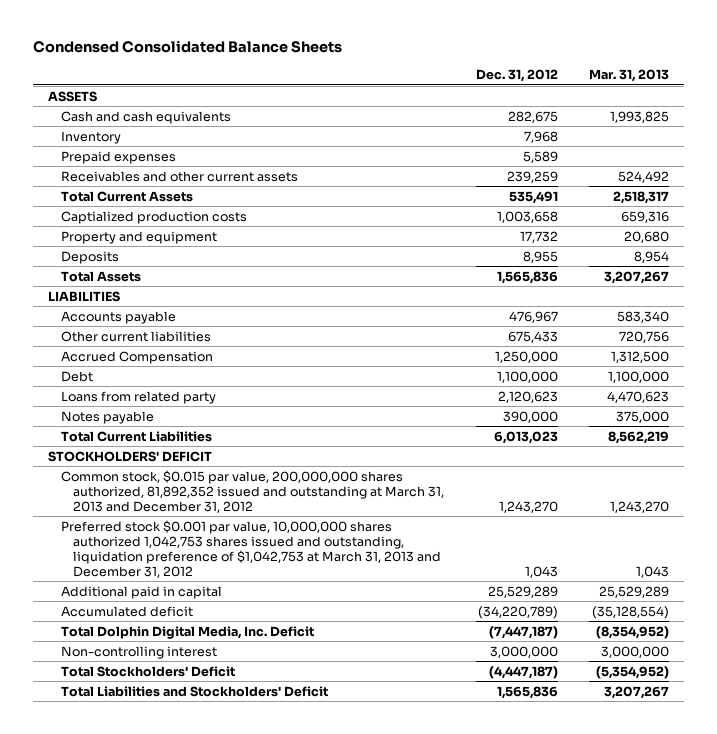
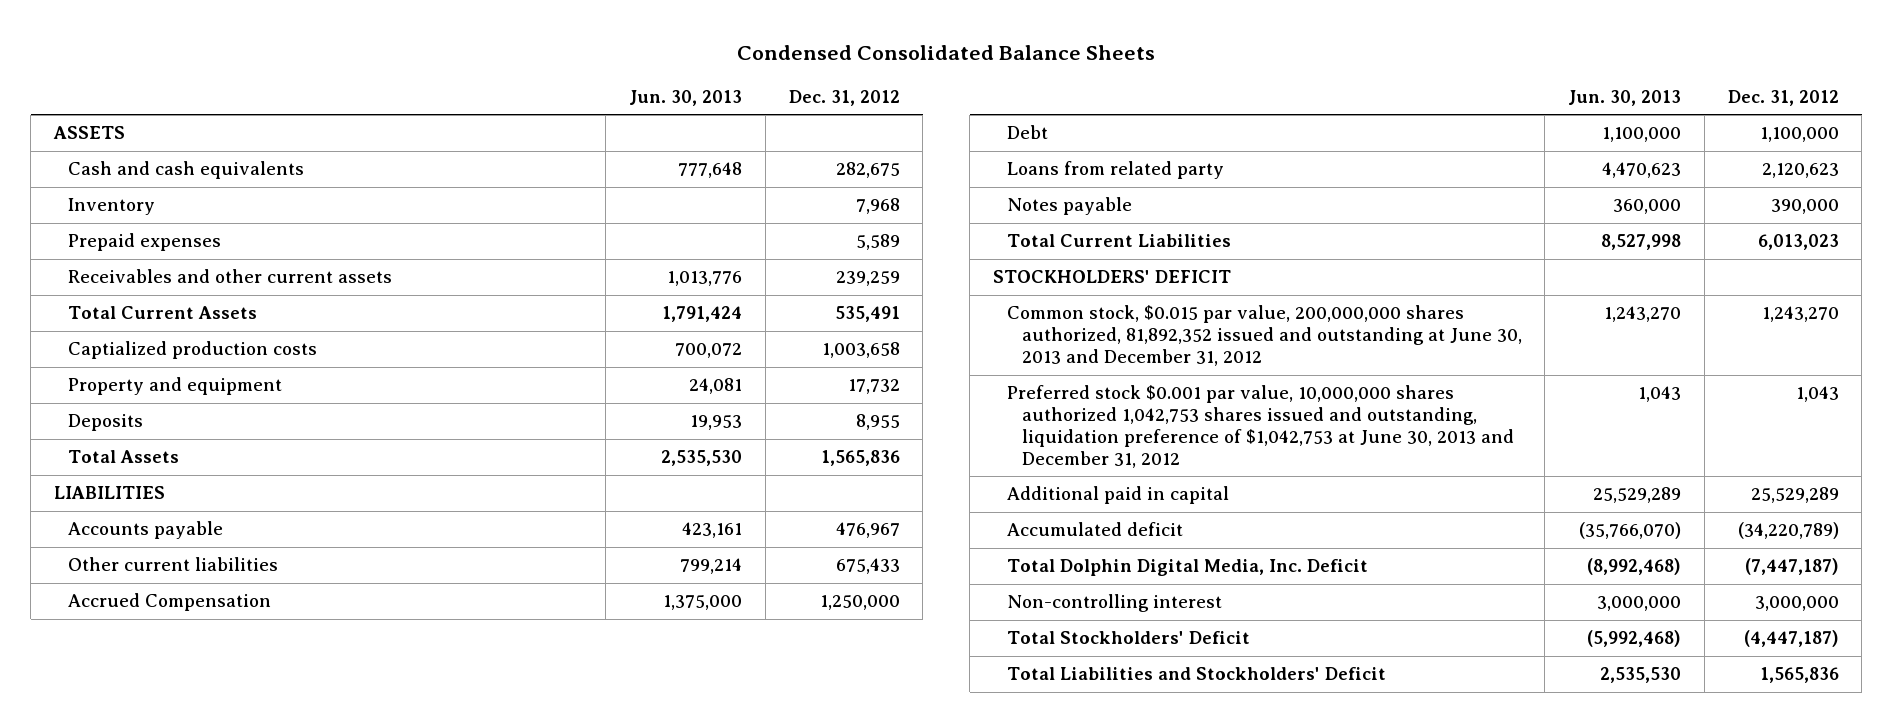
[588,69,669,83] Mar. 31, 2013 -> none
none -> [629,89,743,106] Jun. 30, 2013
[60,469,445,513] Common stock, $0.015 par value, 200,000,000 shares authorized, 81,892,352 issued and outstanding at March 31, 2013 and December 31, 2012 -> [1007,305,1522,367] Common stock, $0.015 par value, 200,000,000 shares authorized, 81,892,352 issued and outstanding at June 30, 2013 and December 31, 2012
[60,519,442,578] Preferred stock $0.001 par value, 10,000,000 shares authorized 1,042,753 shares issued and outstanding, liquidation preference of $1,042,753 at March 31, 2013 and December 31, 2012 -> [1007,385,1514,468] Preferred stock $0.001 par value, 10,000,000 shares authorized 1,042,753 shares issued and outstanding, liquidation preference of $1,042,753 at June 30, 2013 and December 31, 2012

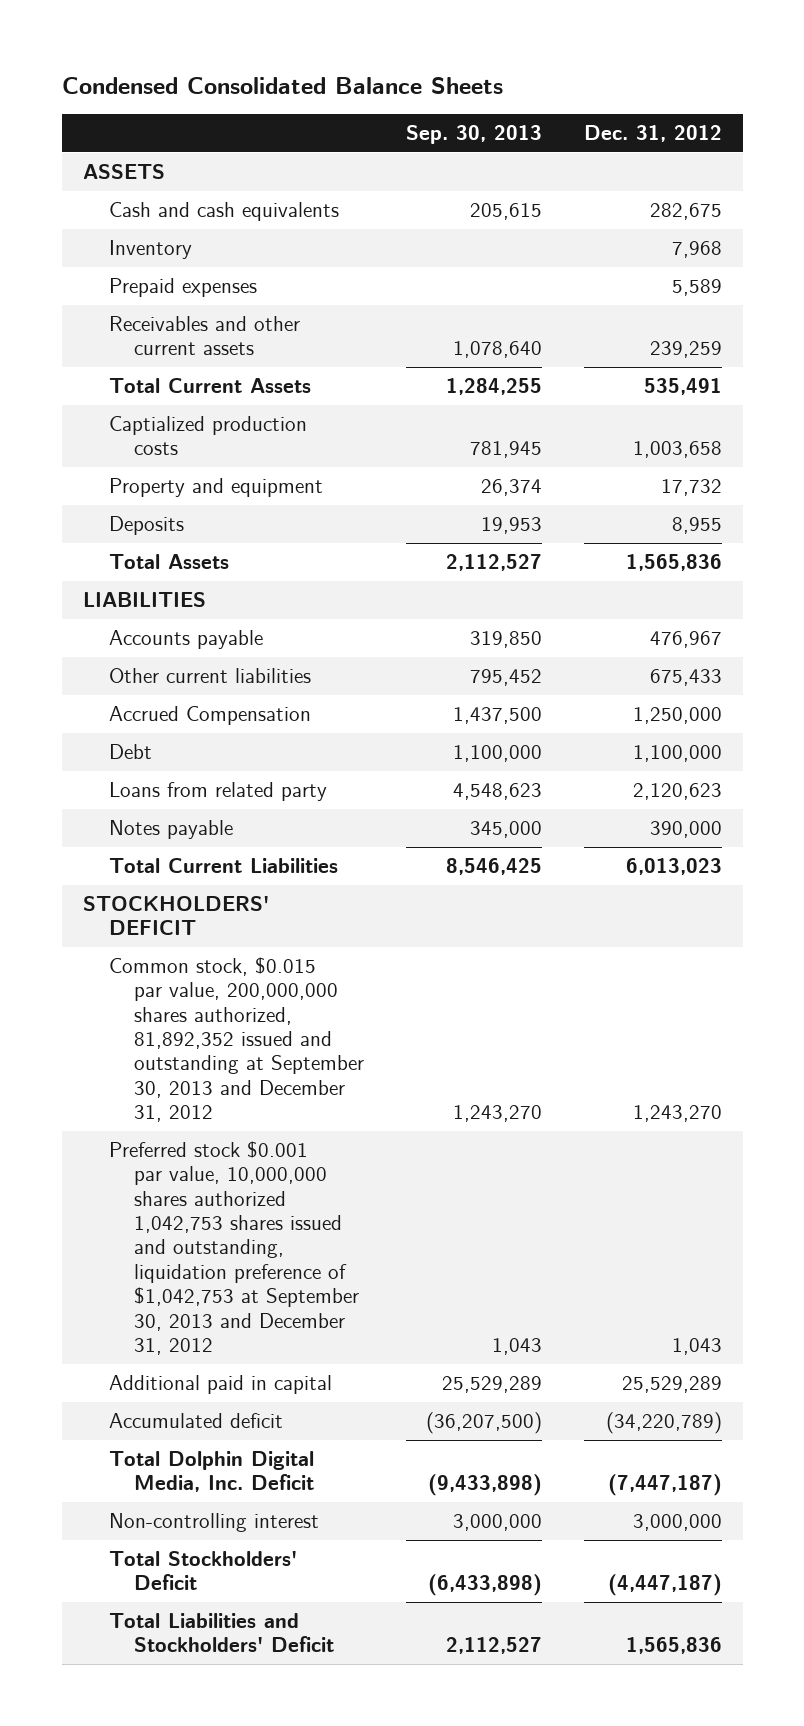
[629,89,743,106] Jun. 30, 2013 -> none
none -> [406,125,543,145] Sep. 30, 2013
[1007,305,1522,367] Common stock, $0.015 par value, 200,000,000 shares authorized, 81,892,352 issued and outstanding at June 30, 2013 and December 31, 2012 -> [108,957,365,1123] Common stock, $0.015 par value, 200,000,000 shares authorized, 81,892,352 issued and outstanding at September 30, 2013 and December 31, 2012
[1007,385,1514,468] Preferred stock $0.001 par value, 10,000,000 shares authorized 1,042,753 shares issued and outstanding, liquidation preference of $1,042,753 at June 30, 2013 and December 31, 2012 -> [108,1141,360,1355] Preferred stock $0.001 par value, 10,000,000 shares authorized 1,042,753 shares issued and outstanding, liquidation preference of $1,042,753 at September 30, 2013 and December 31, 2012

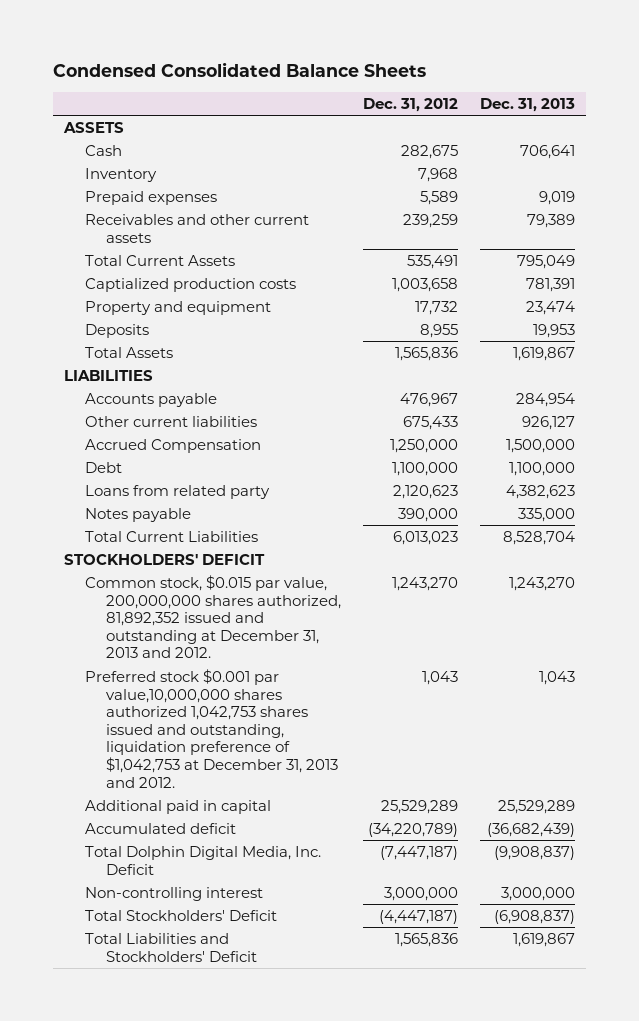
[406,125,543,145] Sep. 30, 2013 -> none
none -> [480,97,576,112] Dec. 31, 2013
[108,202,339,222] Cash and cash equivalents -> [85,144,123,156] Cash
[108,957,365,1123] Common stock, $0.015 par value, 200,000,000 shares authorized, 81,892,352 issued and outstanding at September 30, 2013 and December 31, 2012 -> [85,574,342,659] Common stock, $0.015 par value, 200,000,000 shares authorized, 81,892,352 issued and outstanding at December 31, 2013 and 2012.
[108,1141,360,1355] Preferred stock $0.001 par value, 10,000,000 shares authorized 1,042,753 shares issued and outstanding, liquidation preference of $1,042,753 at September 30, 2013 and December 31, 2012 -> [85,668,339,788] Preferred stock $0.001 par value,10,000,000 shares authorized 1,042,753 shares issued and outstanding, liquidation preference of $1,042,753 at December 31, 2013 and 2012.

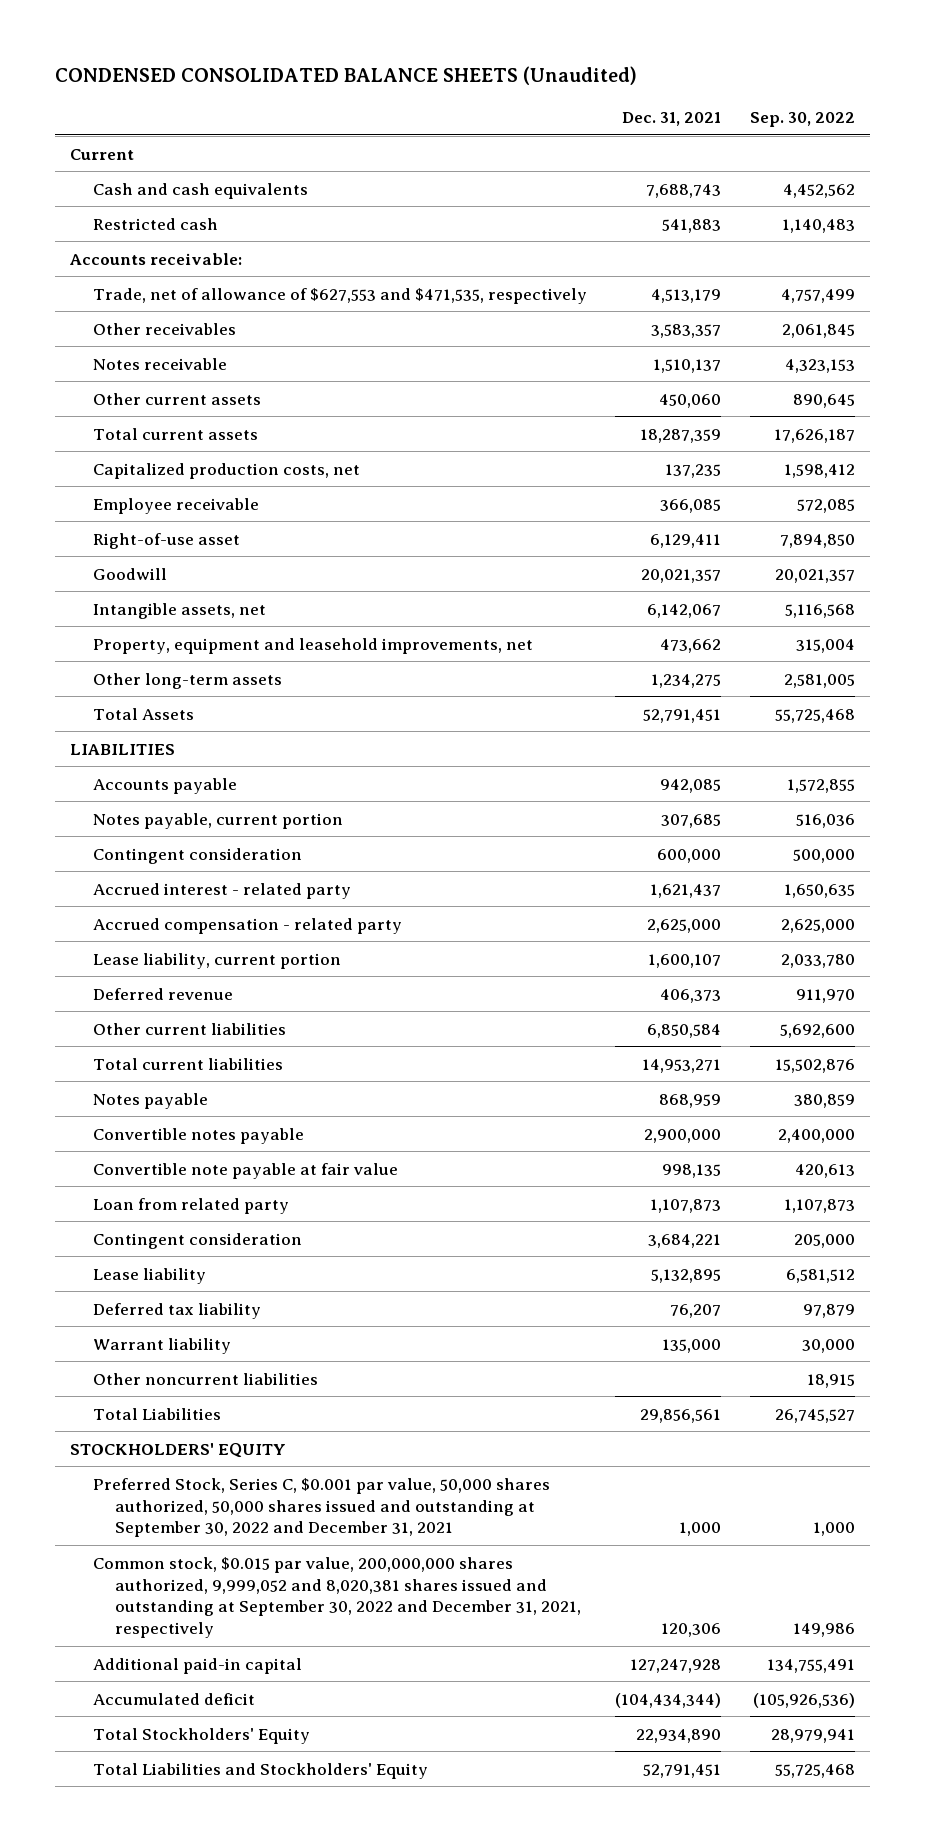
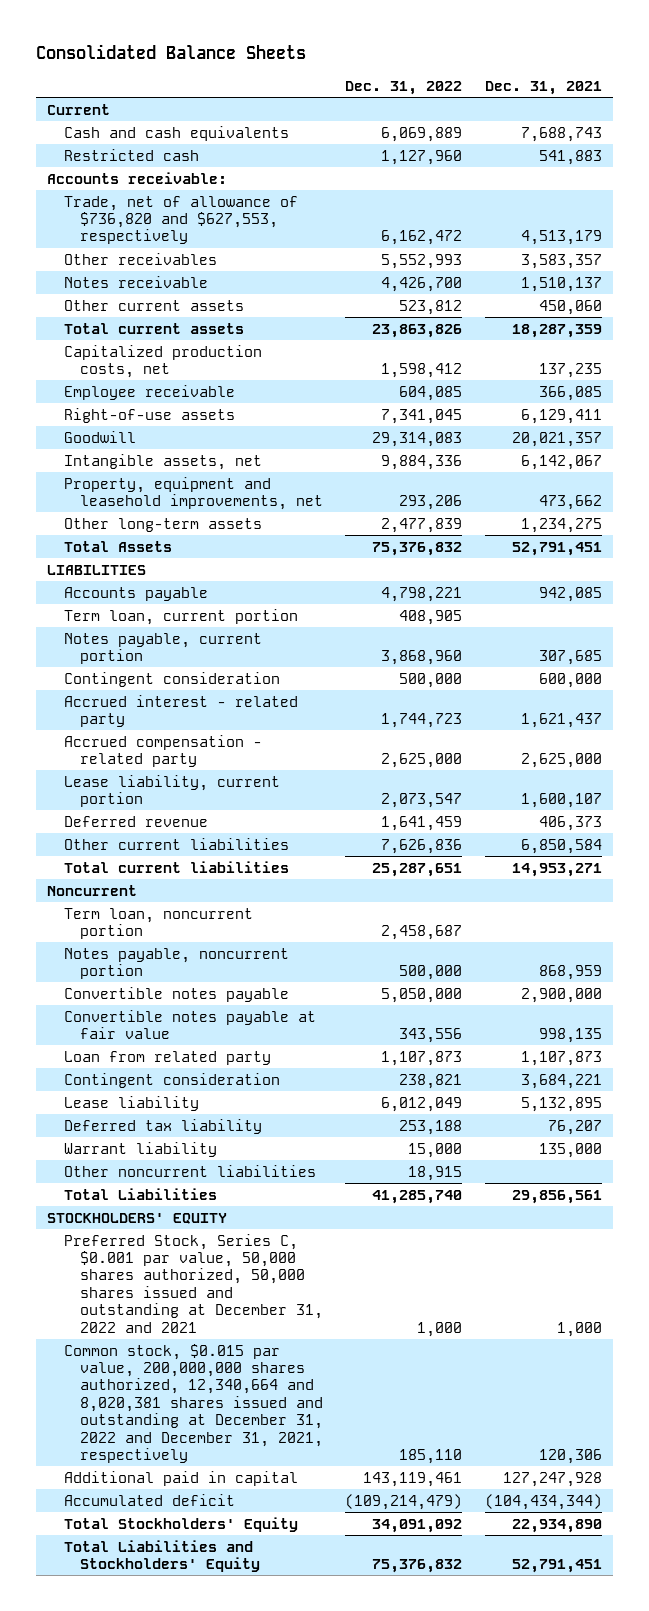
[55,65,638,85] CONDENSED CONSOLIDATED BALANCE SHEETS (Unaudited) -> [36,44,307,60] Consolidated Balance Sheets
[750,111,856,127] Sep. 30, 2022 -> none
none -> [345,80,463,95] Dec. 31, 2022
[92,287,587,304] Trade, net of allowance of $627,553 and $471,535, respectively -> [63,195,298,245] Trade, net of allowance of $736,820 and $627,553, respectively
[92,532,240,549] Right-of-use asset -> [63,407,235,423] Right-of-use assets
none -> [63,608,298,625] Term loan, current portion
none -> [47,884,138,896] Noncurrent
none -> [63,907,253,940] Term loan, noncurrent portion
[92,1092,208,1109] Notes payable -> [63,947,289,980] Notes payable, noncurrent portion
[92,1162,398,1179] Convertible note payable at fair value -> [63,1009,316,1040] Convertible notes payable at fair value
[92,1477,550,1538] Preferred Stock, Series C, $0.001 par value, 50,000 shares authorized, 50,000 shares issued and outstanding at September 30, 2022 and December 31, 2021 -> [63,1233,323,1333] Preferred Stock, Series C, $0.001 par value, 50,000 shares authorized, 50,000 shares issued and outstanding at December 31, 2022 and 2021
[92,1556,582,1639] Common stock, $0.015 par value, 200,000,000 shares authorized, 9,999,052 and 8,020,381 shares issued and outstanding at September 30, 2022 and December 31, 2021, respectively -> [63,1343,323,1464] Common stock, $0.015 par value, 200,000,000 shares authorized, 12,340,664 and 8,020,381 shares issued and outstanding at December 31, 2022 and December 31, 2021, respectively
[92,1657,302,1674] Additional paid-in capital -> [63,1470,298,1486] Additional paid in capital

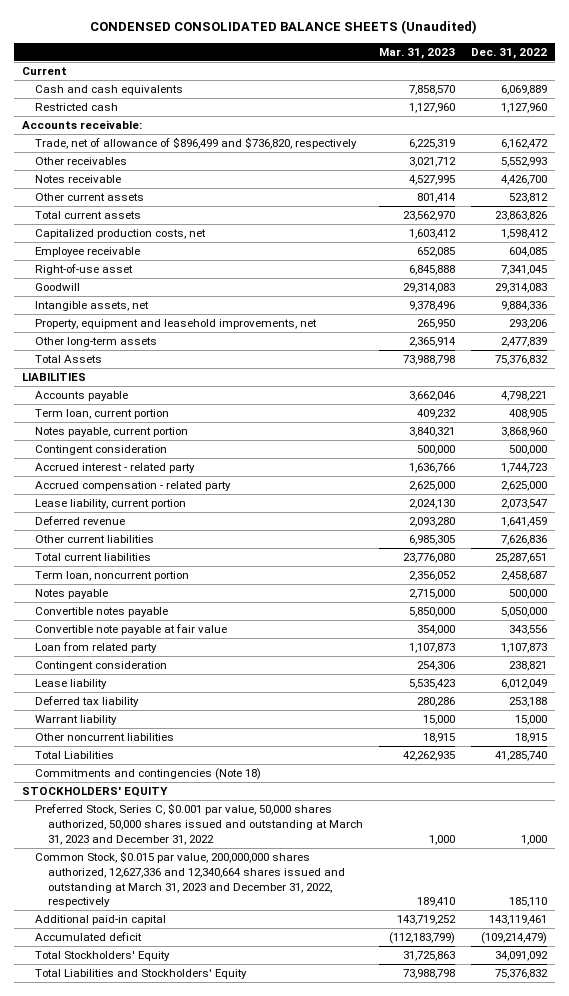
[36,44,307,60] Consolidated Balance Sheets -> [90,20,478,35] CONDENSED CONSOLIDATED BALANCE SHEETS (Unaudited)
[484,80,602,95] Dec. 31, 2021 -> none
none -> [379,48,456,60] Mar. 31, 2023
[63,195,298,245] Trade, net of allowance of $736,820 and $627,553, respectively -> [34,137,357,150] Trade, net of allowance of $896,499 and $736,820, respectively
[63,407,235,423] Right-of-use assets -> [34,264,133,276] Right-of-use asset
[47,884,138,896] Noncurrent -> none
[63,947,289,980] Notes payable, noncurrent portion -> [34,589,108,600] Notes payable
[63,1009,316,1040] Convertible notes payable at fair value -> [34,624,227,636] Convertible note payable at fair value
none -> [34,768,261,781] Commitments and contingencies (Note 18)
[63,1233,323,1333] Preferred Stock, Series C, $0.001 par value, 50,000 shares authorized, 50,000 shares issued and outstanding at December 31, 2022 and 2021 -> [34,803,364,845] Preferred Stock, Series C, $0.001 par value, 50,000 shares authorized, 50,000 shares issued and outstanding at March 31, 2023 and December 31, 2022
[63,1343,323,1464] Common stock, $0.015 par value, 200,000,000 shares authorized, 12,340,664 and 8,020,381 shares issued and outstanding at December 31, 2022 and December 31, 2021, respectively -> [34,851,346,908] Common Stock, $0.015 par value, 200,000,000 shares authorized, 12,627,336 and 12,340,664 shares issued and outstanding at March 31, 2023 and December 31, 2022, respectively
[63,1470,298,1486] Additional paid in capital -> [34,915,166,926] Additional paid-in capital

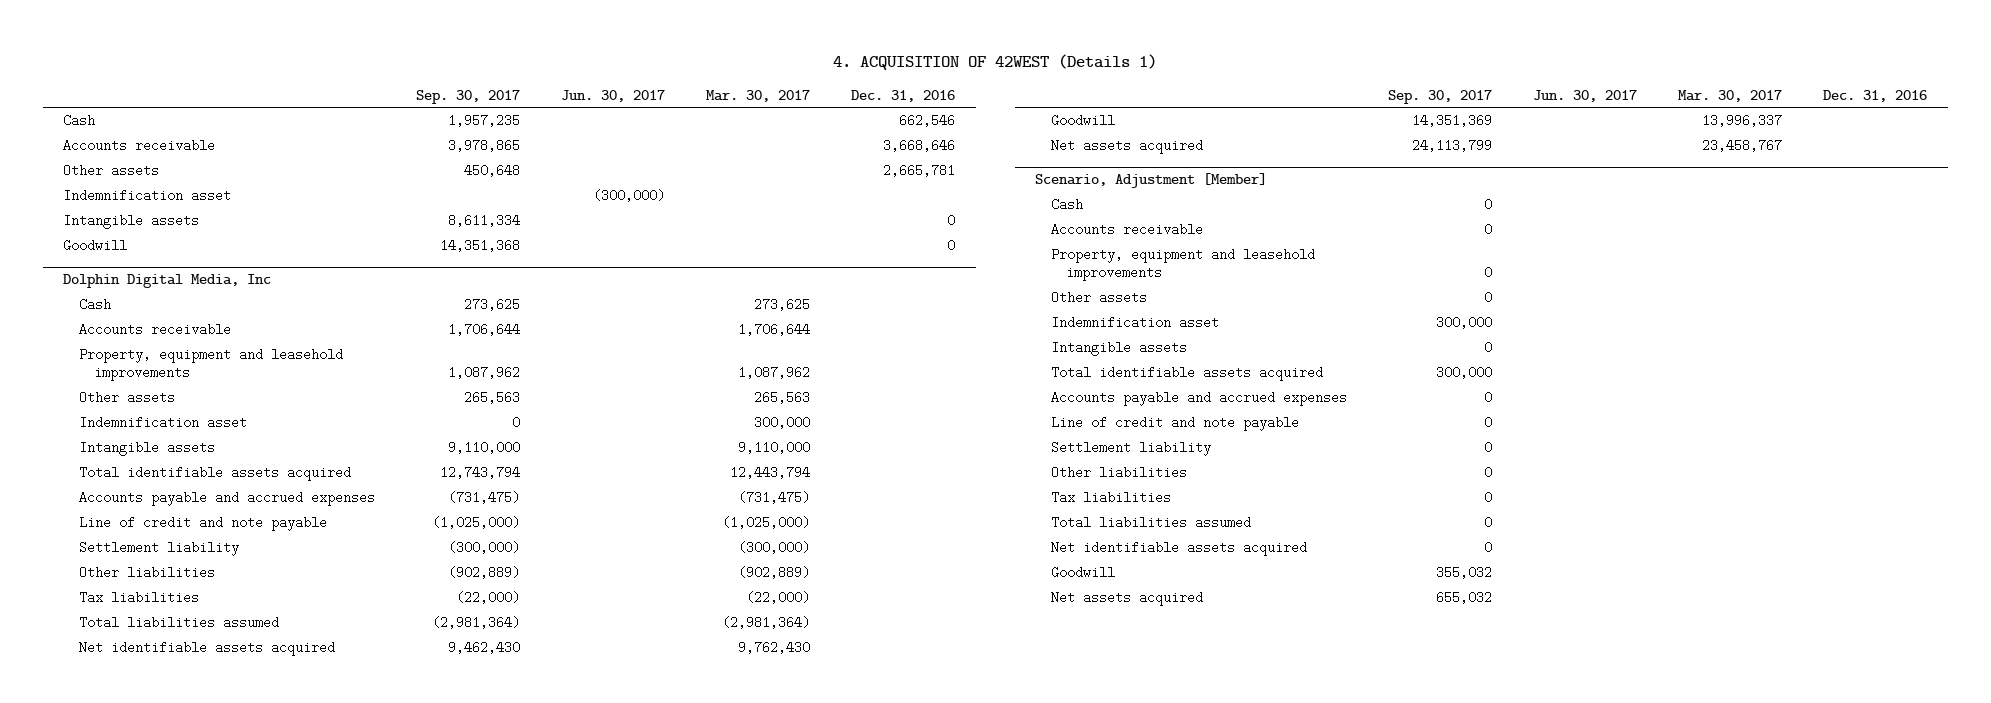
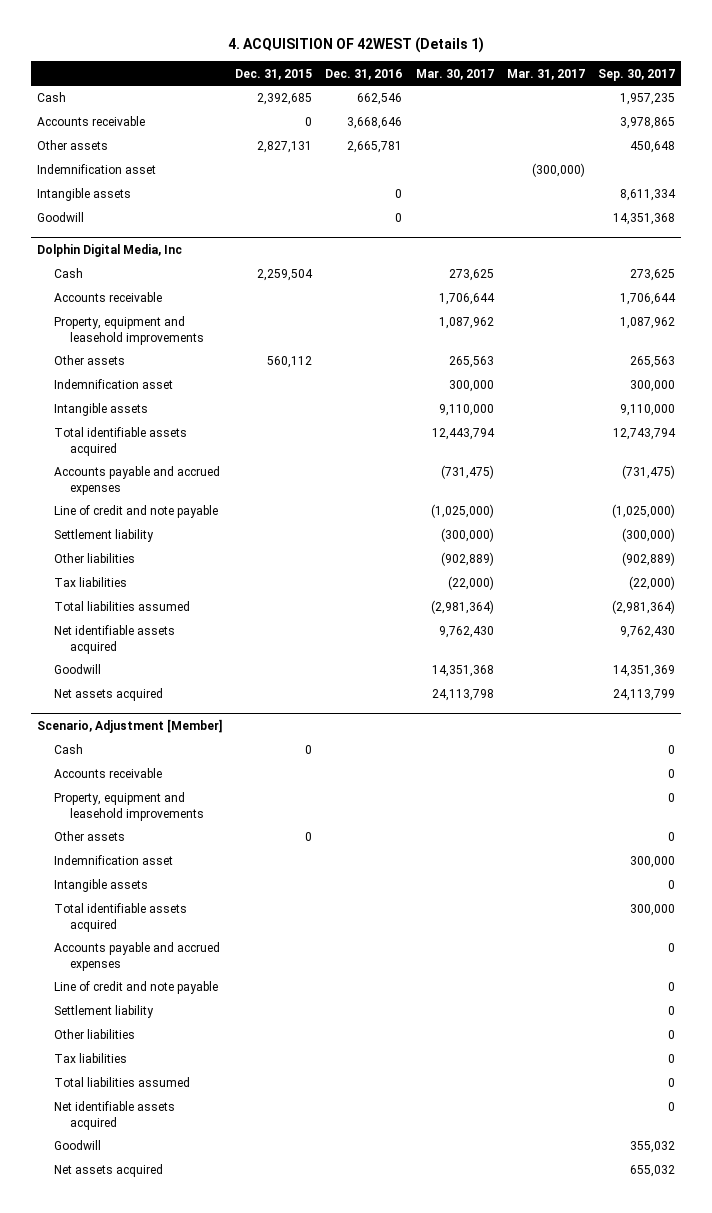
[561,89,666,102] Jun. 30, 2017 -> none
none -> [235,68,313,80] Dec. 31, 2015
none -> [506,68,585,80] Mar. 31, 2017
[511,416,520,430] 0 -> [629,380,675,393] 300,000
[447,641,520,655] 9,462,430 -> [619,626,675,639] 9,762,430
[1702,114,1783,128] 13,996,337 -> [431,665,494,678] 14,351,368
[1702,139,1783,153] 23,458,767 -> [431,689,494,702] 24,113,798

